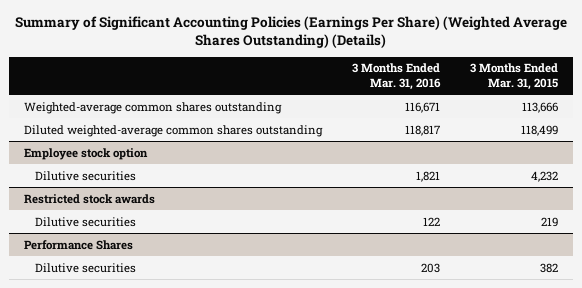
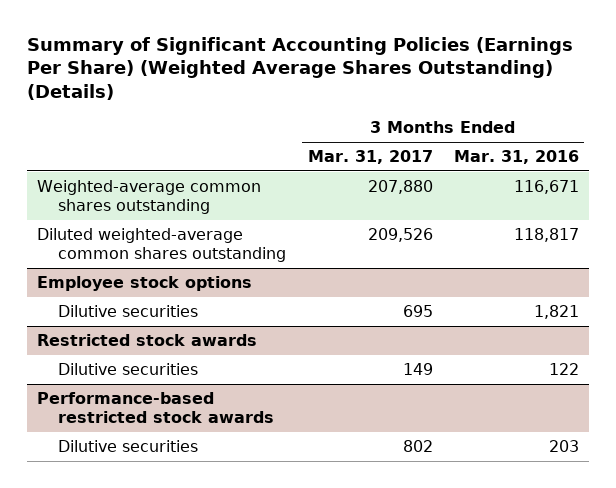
[470,63,559,91] 3 Months Ended Mar. 31, 2015 -> none
none -> [307,150,433,165] Mar. 31, 2017
[24,147,149,160] Employee stock option -> [37,275,253,291] Employee stock options
[24,239,134,250] Performance Shares -> [37,391,275,424] Performance-based restricted stock awards

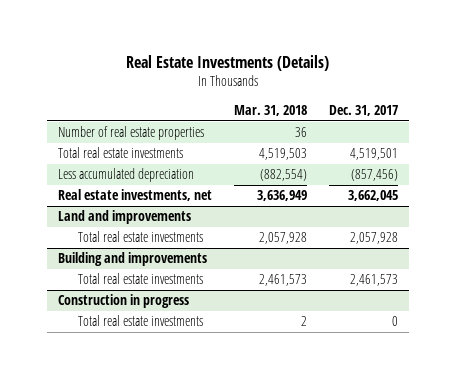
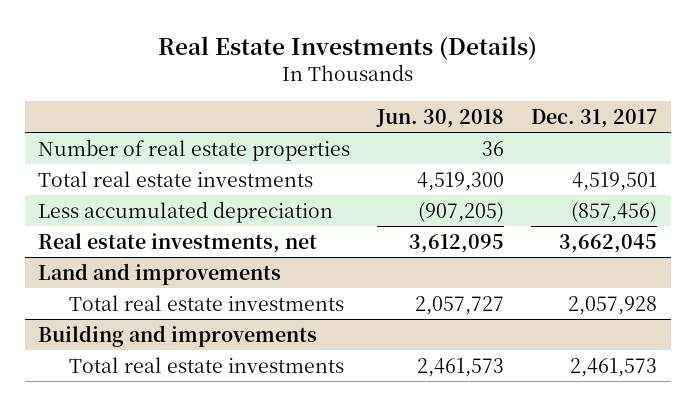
[233,105,307,117] Mar. 31, 2018 -> none
none -> [376,108,505,128] Jun. 30, 2018
[57,294,189,309] Construction in progress -> none
[77,315,203,327] Total real estate investments -> none

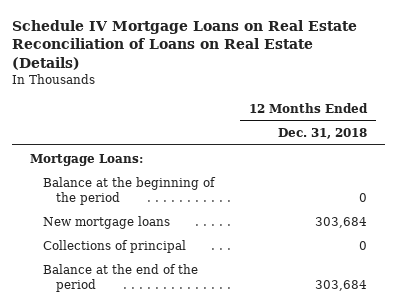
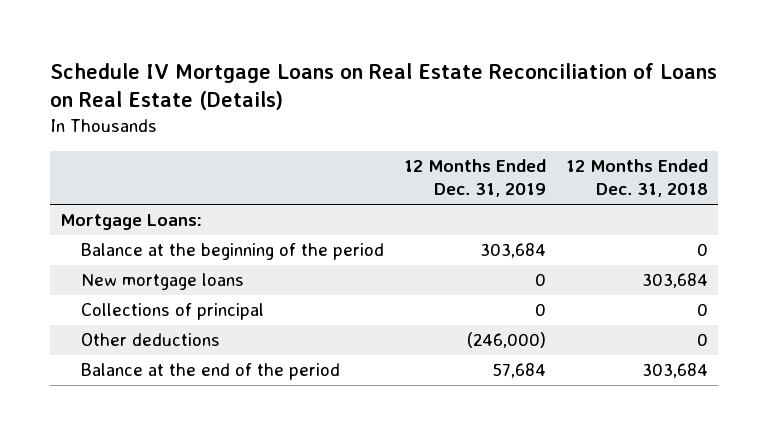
none -> [404,159,547,198] 12 Months Ended Dec. 31, 2019
none -> [81,333,221,347] Other deductions

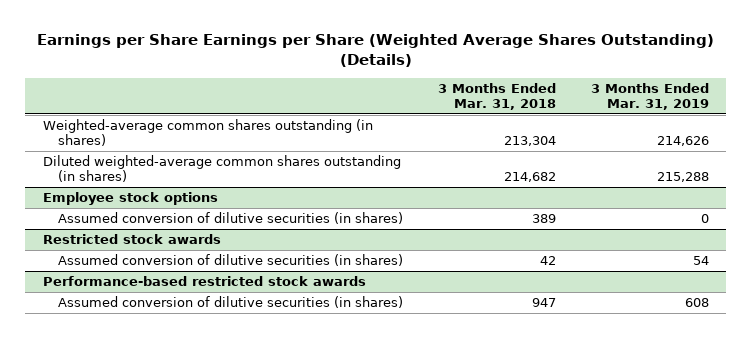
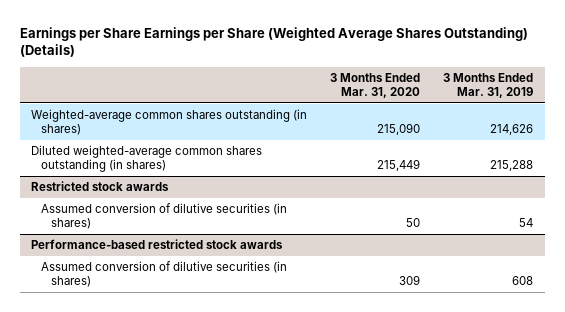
[438,83,557,111] 3 Months Ended Mar. 31, 2018 -> none
none -> [330,72,421,99] 3 Months Ended Mar. 31, 2020
[42,192,218,206] Employee stock options -> none
[58,212,404,225] Assumed conversion of dilutive securities (in shares) -> none

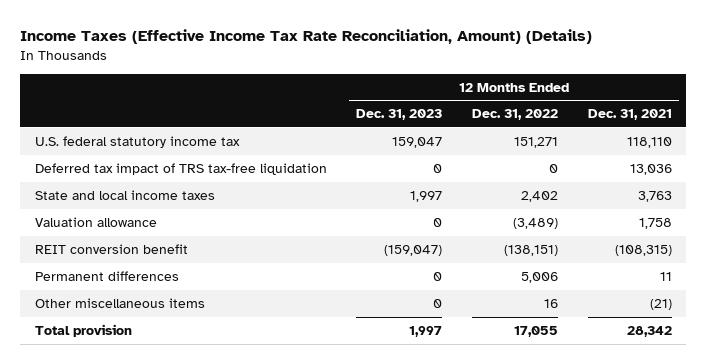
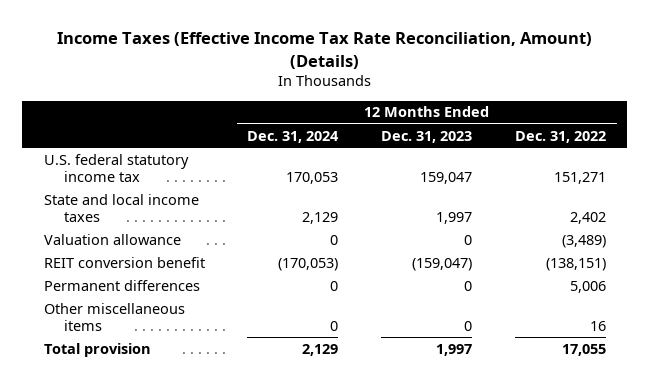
[587,109,672,121] Dec. 31, 2021 -> none
none -> [247,130,340,143] Dec. 31, 2024
[34,162,327,175] Deferred tax impact of TRS tax-free liquidation -> none

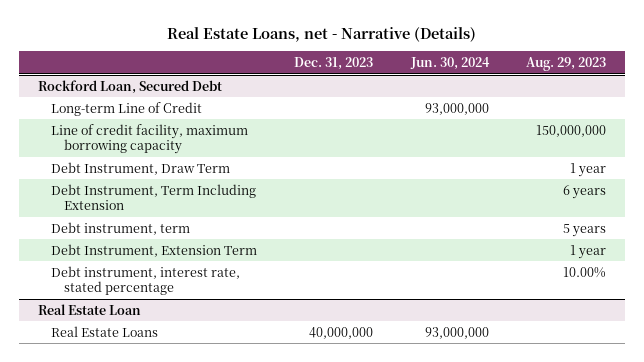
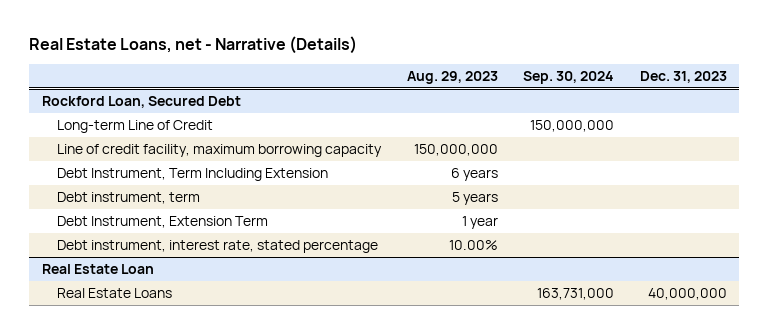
[409,57,490,71] Jun. 30, 2024 -> none
none -> [523,70,615,84] Sep. 30, 2024
[50,161,230,175] Debt Instrument, Draw Term -> none

